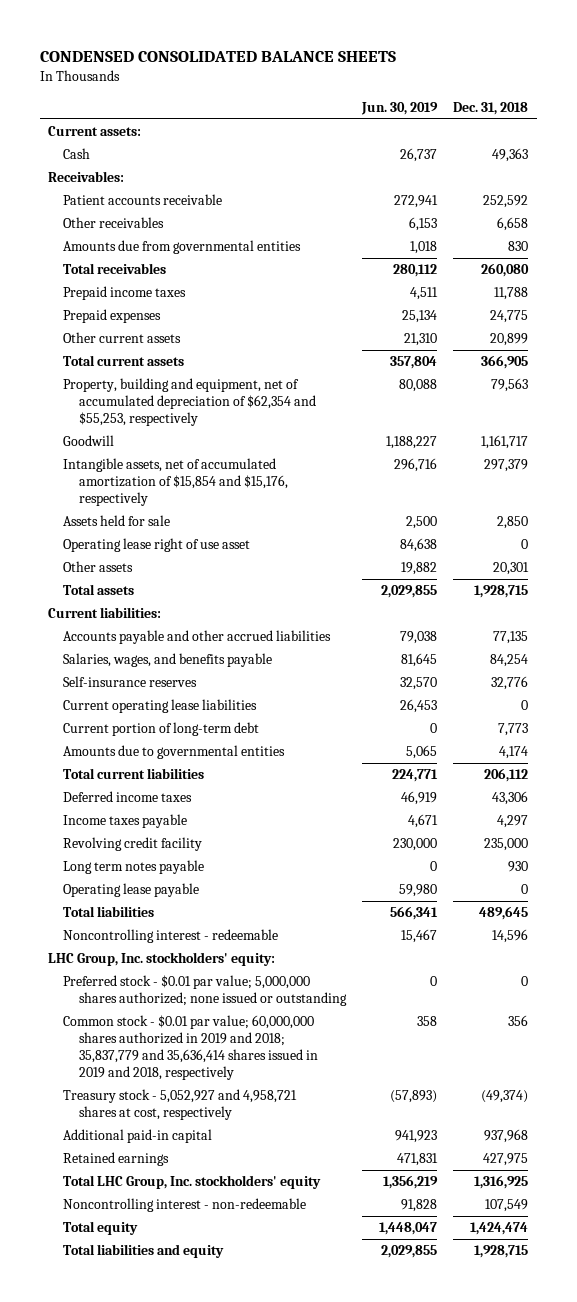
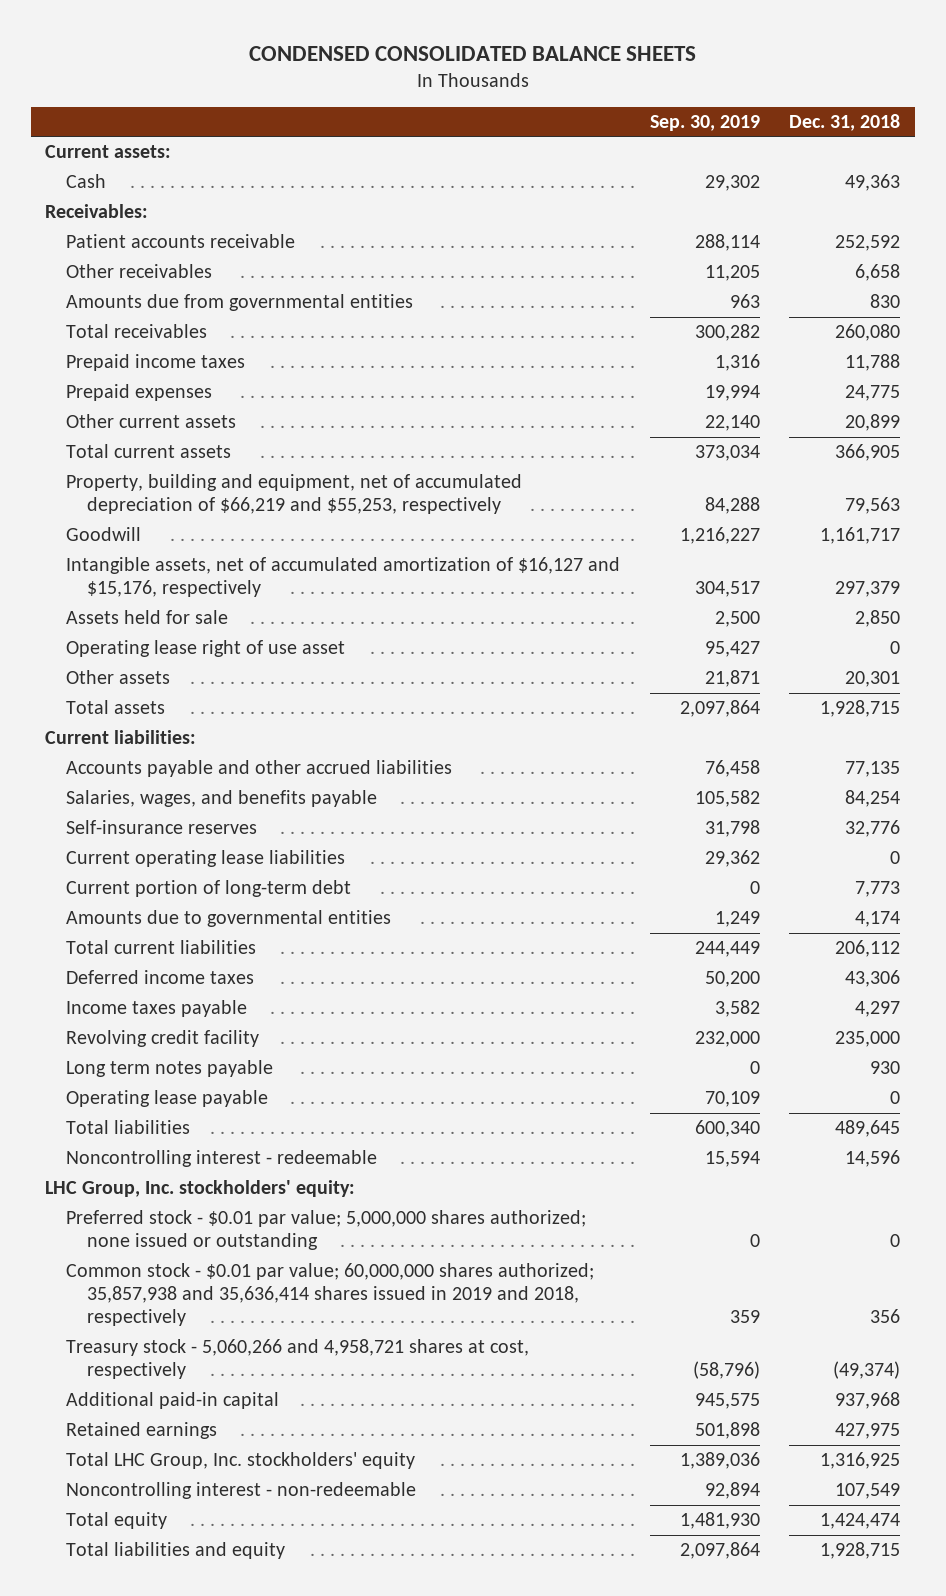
[360,101,438,115] Jun. 30, 2019 -> none
none -> [649,114,760,131] Sep. 30, 2019
[63,378,316,427] Property, building and equipment, net of accumulated depreciation of $62,354 and $55,253, respectively -> [66,474,523,515] Property, building and equipment, net of accumulated depreciation of $66,219 and $55,253, respectively
[63,458,288,507] Intangible assets, net of accumulated amortization of $15,854 and $15,176, respectively -> [66,557,621,598] Intangible assets, net of accumulated amortization of $16,127 and $15,176, respectively
[63,1015,318,1081] Common stock - $0.01 par value; 60,000,000 shares authorized in 2019 and 2018; 35,837,779 and 35,636,414 shares issued in 2019 and 2018, respectively -> [66,1263,595,1327] Common stock - $0.01 par value; 60,000,000 shares authorized; 35,857,938 and 35,636,414 shares issued in 2019 and 2018, respectively
[63,1089,298,1121] Treasury stock - 5,052,927 and 4,958,721 shares at cost, respectively -> [66,1339,530,1380] Treasury stock - 5,060,266 and 4,958,721 shares at cost, respectively

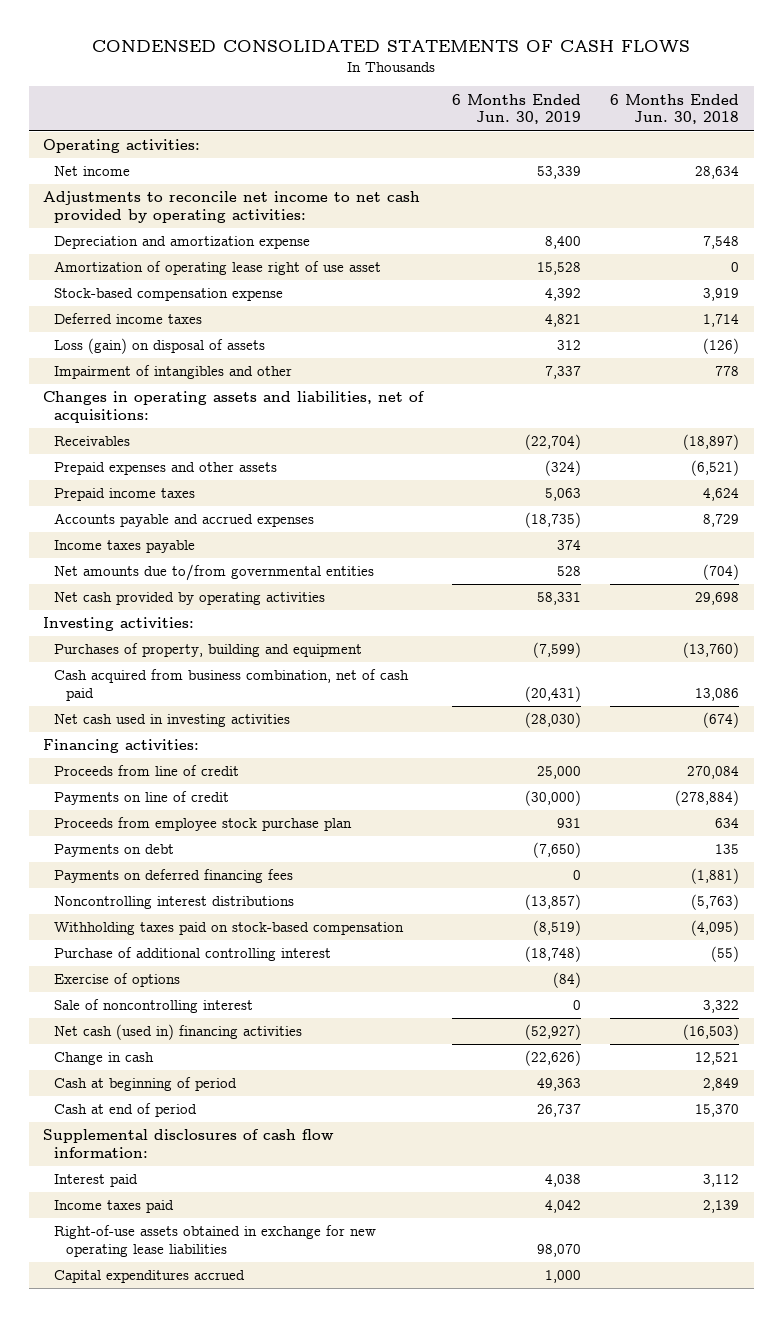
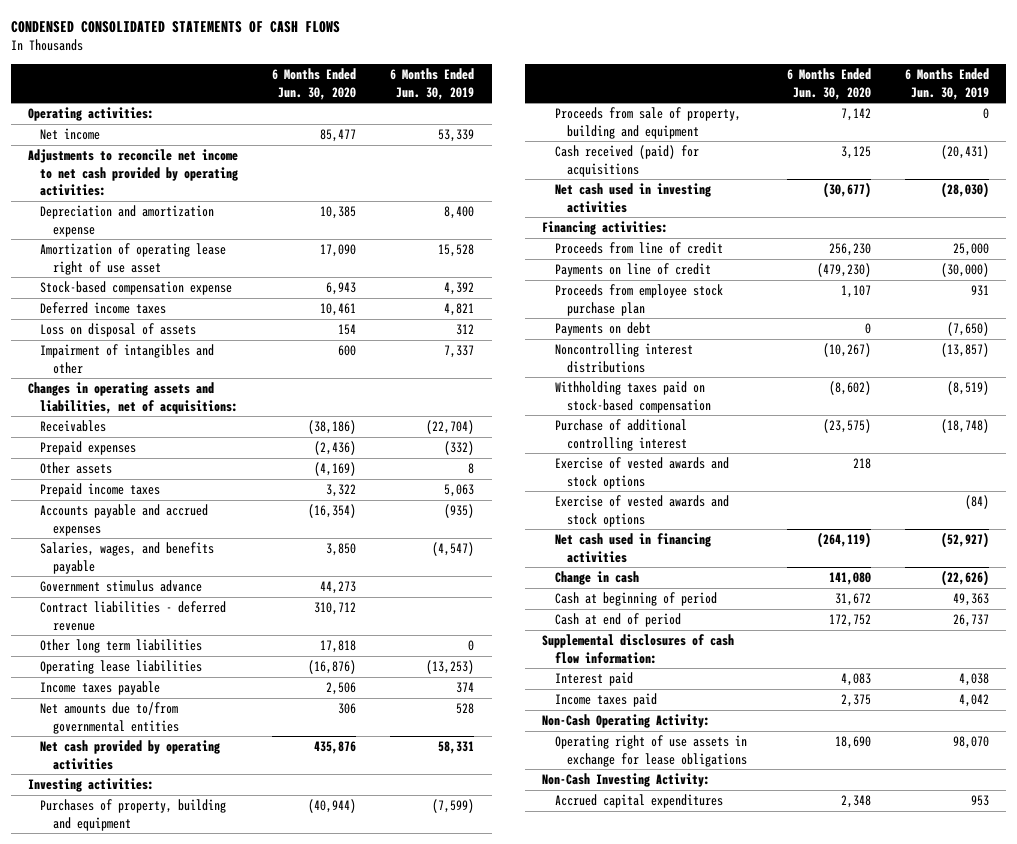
[610,93,740,125] 6 Months Ended Jun. 30, 2018 -> none
none -> [272,68,357,100] 6 Months Ended Jun. 30, 2020
[54,338,266,355] Loss (gain) on disposal of assets -> [40,323,197,338] Loss on disposal of assets
[54,462,278,476] Prepaid expenses and other assets -> [40,441,137,456] Prepaid expenses
[545,460,582,477] (324) -> [444,441,475,456] (332)
none -> [40,462,113,475] Other assets
[525,512,582,529] (18,735) -> [444,504,475,519] (935)
none -> [40,542,215,574] Salaries, wages, and benefits payable
none -> [40,580,203,593] Government stimulus advance
none -> [40,601,227,631] Contract liabilities - deferred revenue
none -> [40,639,203,654] Other long term liabilities
none -> [40,660,203,675] Operating lease liabilities
none -> [554,107,741,139] Proceeds from sale of property, building and equipment
[54,669,410,702] Cash acquired from business combination, net of cash paid -> [554,145,699,177] Cash received (paid) for acquisitions
[54,869,294,884] Payments on deferred financing fees -> none
[54,973,181,988] Exercise of options -> none
[54,999,254,1014] Sale of noncontrolling interest -> none
none -> [554,457,729,489] Exercise of vested awards and stock options
none -> [554,495,729,527] Exercise of vested awards and stock options
[54,1024,303,1041] Net cash (used in) financing activities -> [554,533,711,563] Net cash used in financing activities
none -> [542,714,711,729] Non-Cash Operating Activity:
[54,1225,377,1258] Right-of-use assets obtained in exchange for new operating lease liabilities -> [554,735,747,767] Operating right of use assets in exchange for lease obligations
none -> [542,773,711,788] Non-Cash Investing Activity:
[54,1270,246,1284] Capital expenditures accrued -> [554,794,723,809] Accrued capital expenditures
[545,1270,582,1284] 1,000 -> [970,795,989,807] 953

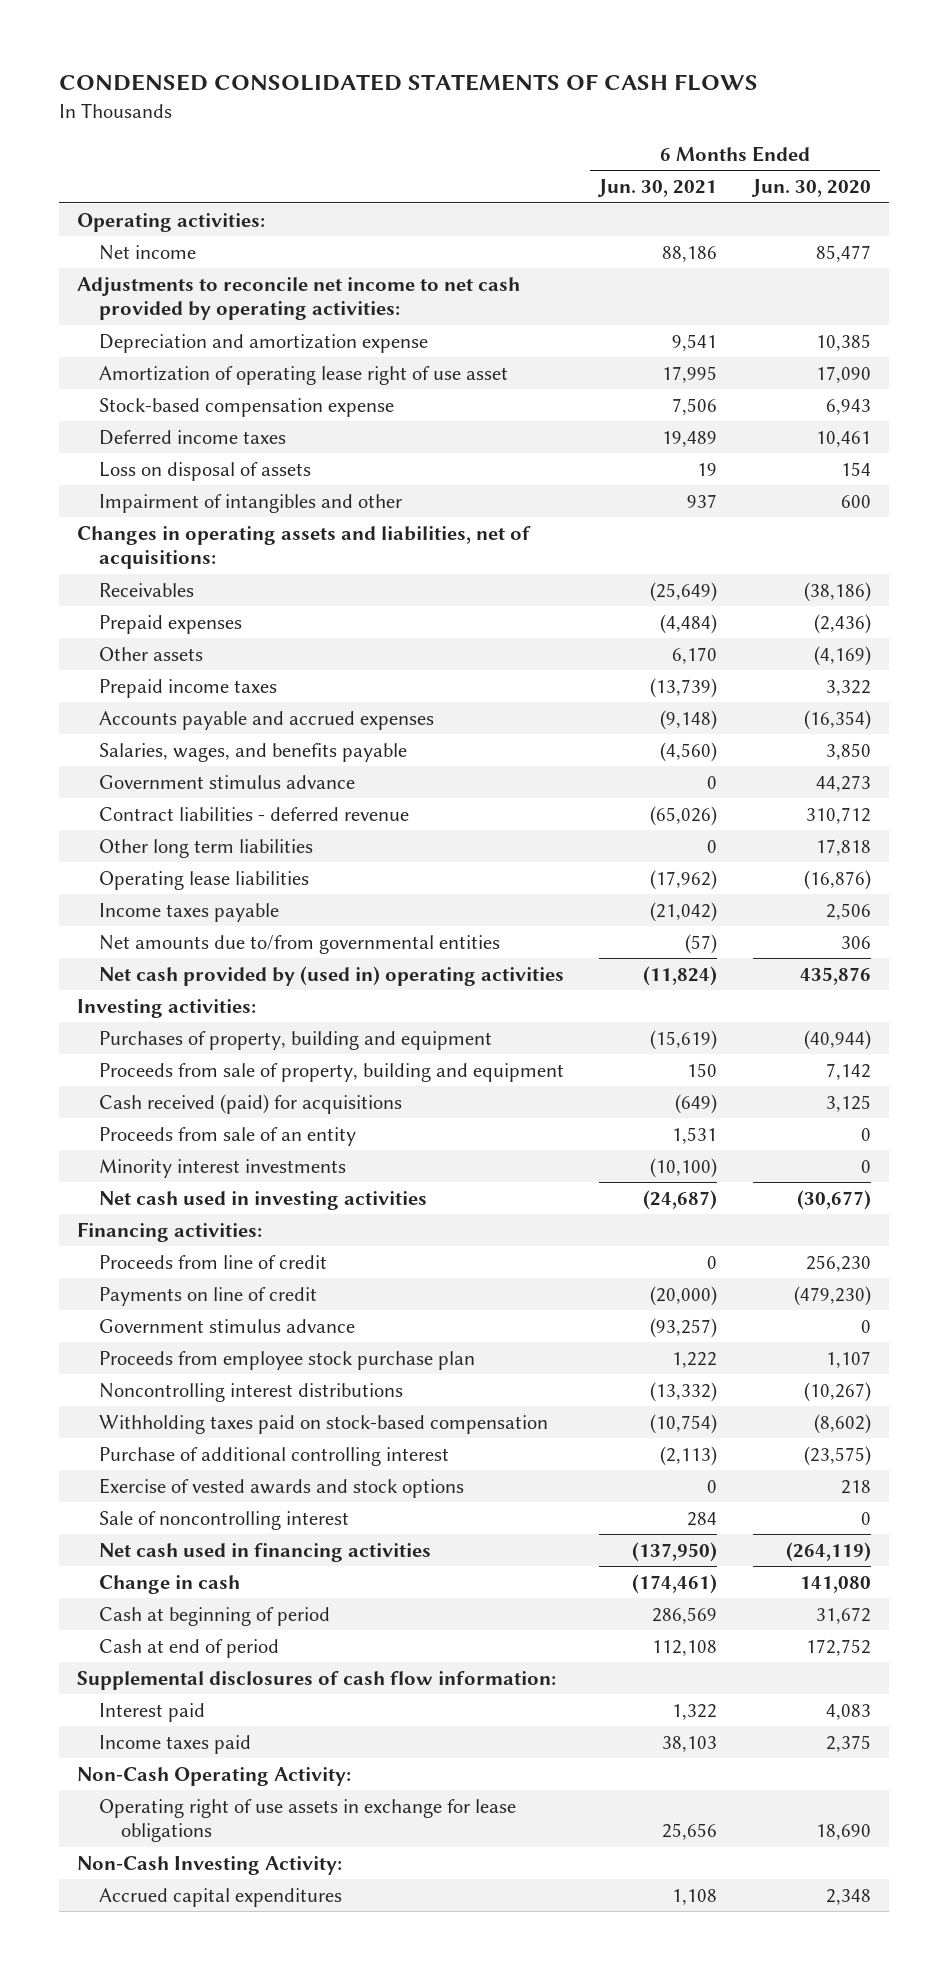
[390,68,475,100] 6 Months Ended Jun. 30, 2019 -> none
none -> [597,179,718,198] Jun. 30, 2021
[40,740,221,770] Net cash provided by operating activities -> [98,965,564,986] Net cash provided by (used in) operating activities
none -> [98,1126,356,1146] Proceeds from sale of an entity
none -> [98,1158,346,1178] Minority interest investments
none -> [98,1318,355,1333] Government stimulus advance
[554,322,651,337] Payments on debt -> none
[554,495,729,527] Exercise of vested awards and stock options -> none
none -> [98,1510,349,1530] Sale of noncontrolling interest

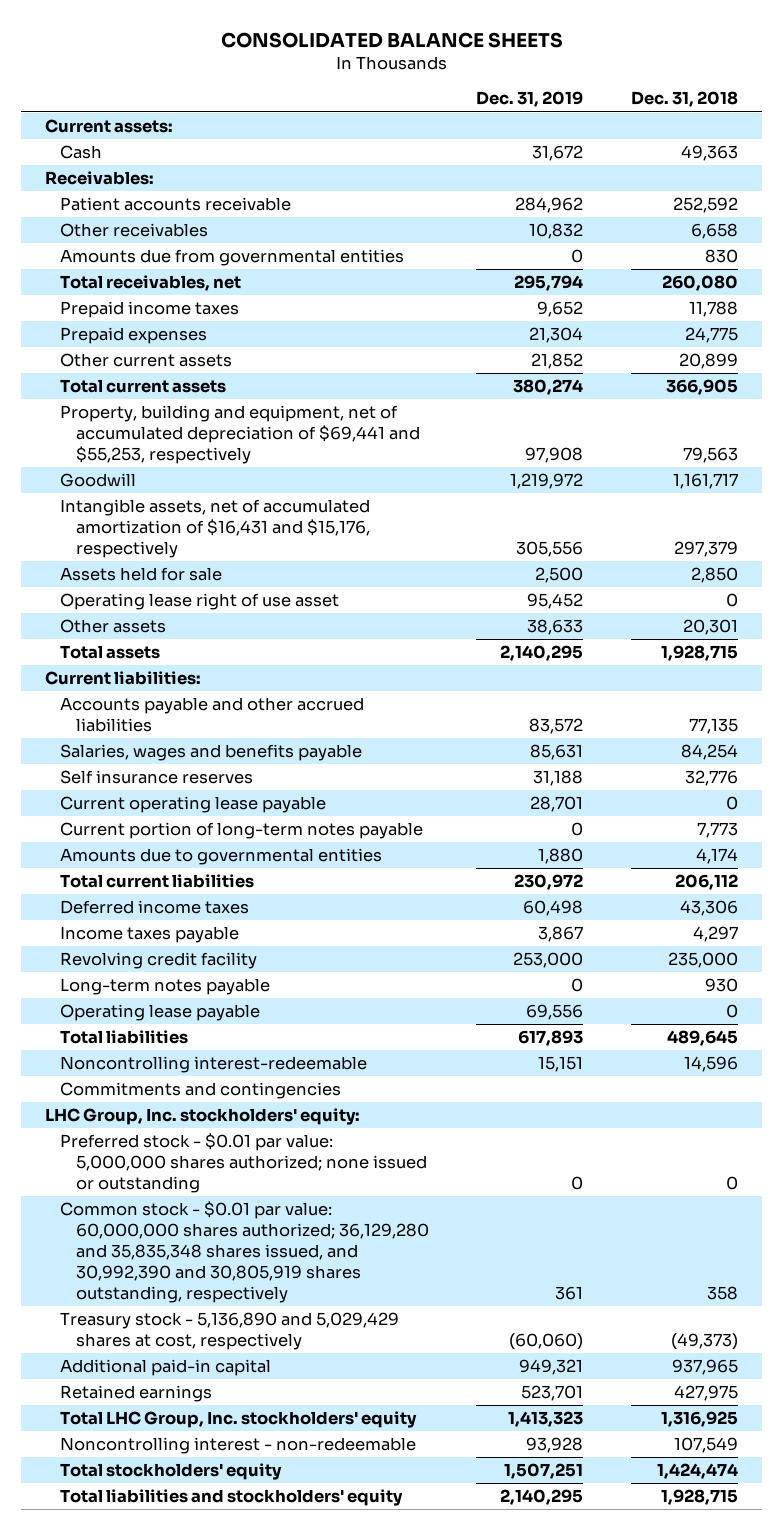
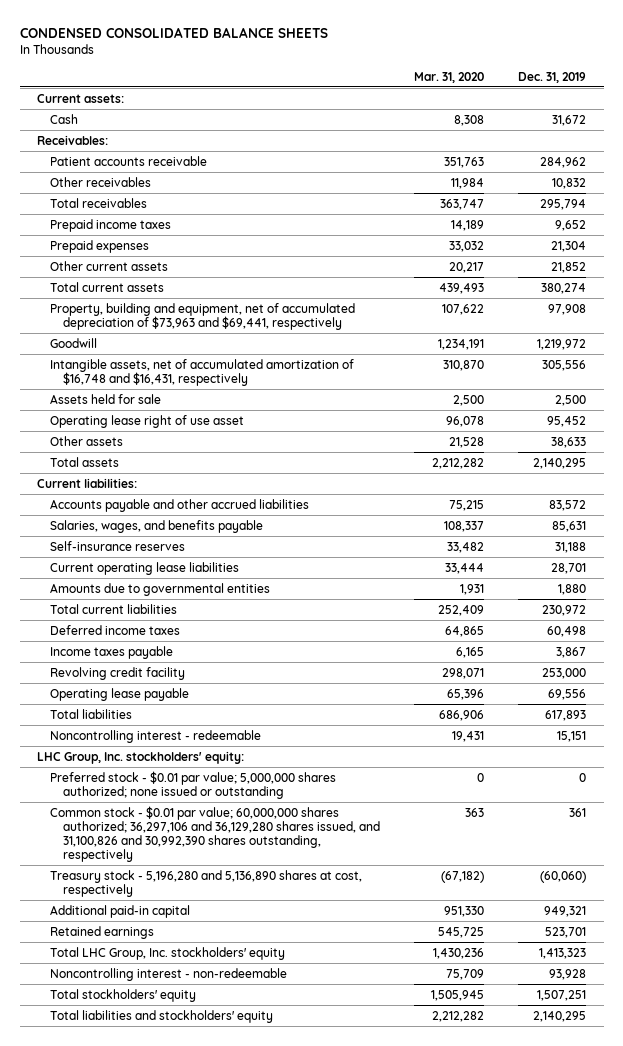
[220,31,563,48] CONSOLIDATED BALANCE SHEETS -> [19,27,328,39] CONDENSED CONSOLIDATED BALANCE SHEETS
[631,91,739,108] Dec. 31, 2018 -> none
none -> [414,71,485,83] Mar. 31, 2020
[60,249,405,267] Amounts due from governmental entities -> none
[60,275,242,292] Total receivables, net -> [49,197,147,208] Total receivables
[60,405,420,464] Property, building and equipment, net of accumulated depreciation of $69,441 and $55,253, respectively -> [49,302,355,330] Property, building and equipment, net of accumulated depreciation of $73,963 and $69,441, respectively
[60,499,371,558] Intangible assets, net of accumulated amortization of $16,431 and $15,176, respectively -> [49,358,354,386] Intangible assets, net of accumulated amortization of $16,748 and $16,431, respectively
[60,822,424,840] Current portion of long-term notes payable -> none
[60,744,363,762] Salaries, wages and benefits payable -> [49,519,263,533] Salaries, wages, and benefits payable
[60,770,254,785] Self insurance reserves -> [49,540,185,551] Self-insurance reserves
[60,796,327,814] Current operating lease payable -> [49,561,239,575] Current operating lease liabilities
[60,978,271,996] Long-term notes payable -> none
[60,1082,342,1100] Commitments and contingencies -> none
[60,1056,368,1074] Noncontrolling interest-redeemable -> [49,729,261,743] Noncontrolling interest - redeemable
[60,1133,427,1193] Preferred stock - $0.01 par value: 5,000,000 shares authorized; none issued or outstanding -> [49,770,336,799] Preferred stock - $0.01 par value; 5,000,000 shares authorized; none issued or outstanding
[60,1201,429,1303] Common stock - $0.01 par value: 60,000,000 shares authorized; 36,129,280 and 35,835,348 shares issued, and 30,992,390 and 30,805,919 shares outstanding, respectively -> [49,805,380,862] Common stock - $0.01 par value; 60,000,000 shares authorized; 36,297,106 and 36,129,280 shares issued, and 31,100,826 and 30,992,390 shares outstanding, respectively
[60,1312,400,1350] Treasury stock - 5,136,890 and 5,029,429 shares at cost, respectively -> [49,869,362,897] Treasury stock - 5,196,280 and 5,136,890 shares at cost, respectively

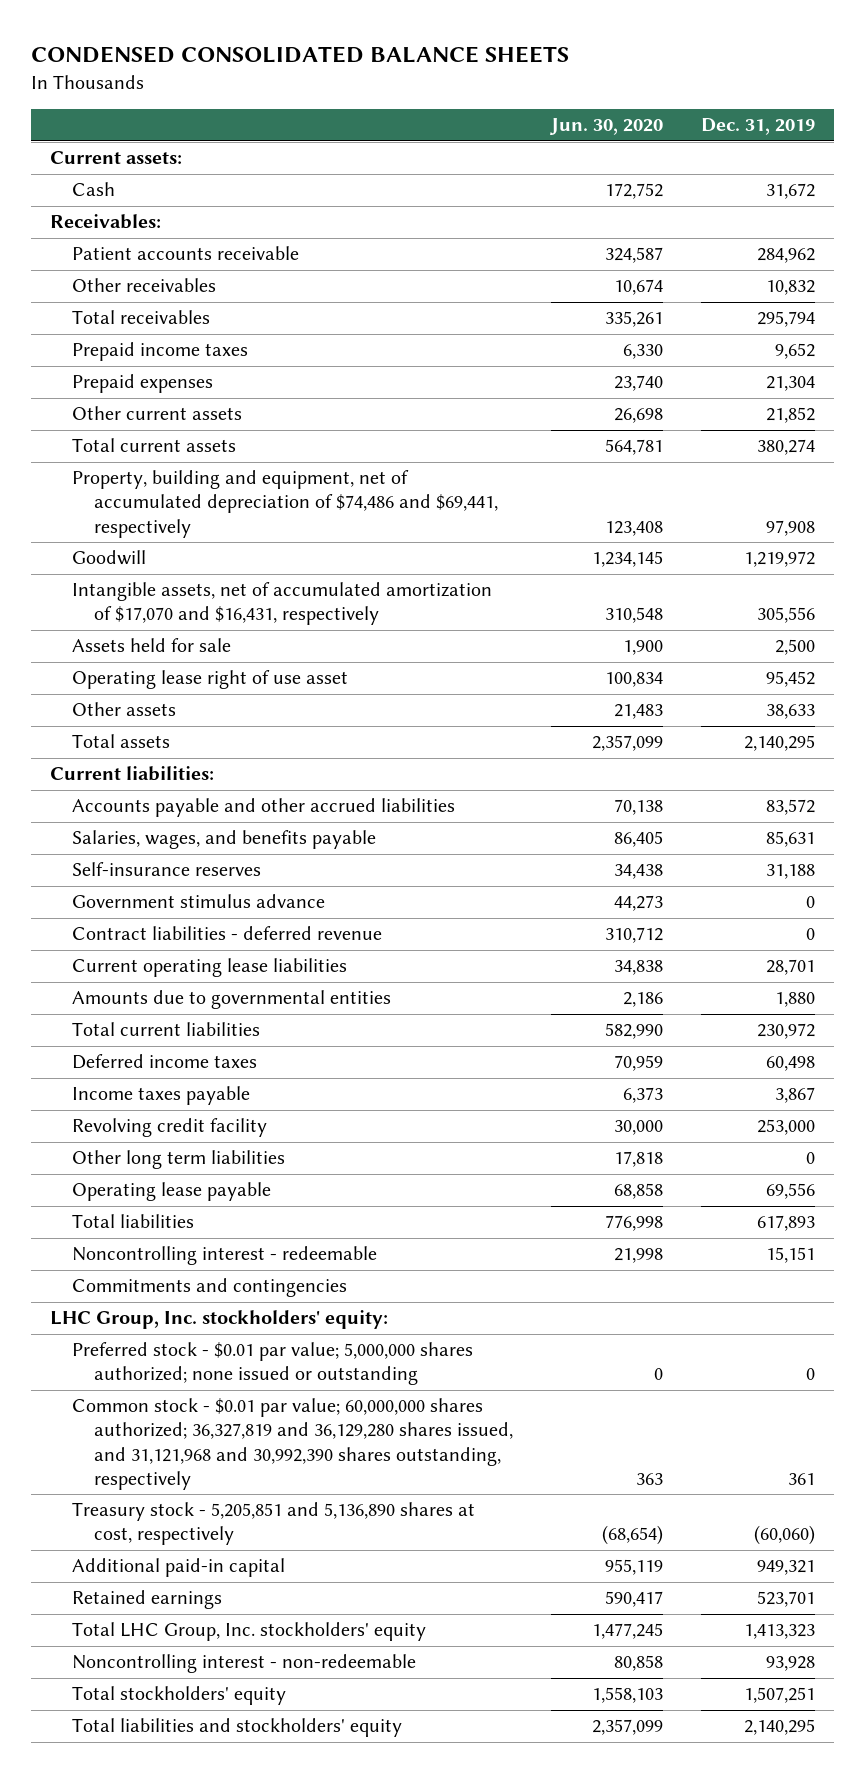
[414,71,485,83] Mar. 31, 2020 -> none
none -> [548,118,663,136] Jun. 30, 2020
[49,302,355,330] Property, building and equipment, net of accumulated depreciation of $73,963 and $69,441, respectively -> [71,470,498,538] Property, building and equipment, net of accumulated depreciation of $74,486 and $69,441, respectively
[49,358,354,386] Intangible assets, net of accumulated amortization of $16,748 and $16,431, respectively -> [71,582,492,626] Intangible assets, net of accumulated amortization of $17,070 and $16,431, respectively
none -> [71,894,325,909] Government stimulus advance
none -> [71,926,382,941] Contract liabilities - deferred revenue
none -> [71,1150,285,1170] Other long term liabilities
none -> [71,1278,347,1298] Commitments and contingencies
[49,805,380,862] Common stock - $0.01 par value; 60,000,000 shares authorized; 36,297,106 and 36,129,280 shares issued, and 31,100,826 and 30,992,390 shares outstanding, respectively -> [71,1398,513,1490] Common stock - $0.01 par value; 60,000,000 shares authorized; 36,327,819 and 36,129,280 shares issued, and 31,121,968 and 30,992,390 shares outstanding, respectively
[49,869,362,897] Treasury stock - 5,196,280 and 5,136,890 shares at cost, respectively -> [71,1502,475,1546] Treasury stock - 5,205,851 and 5,136,890 shares at cost, respectively

